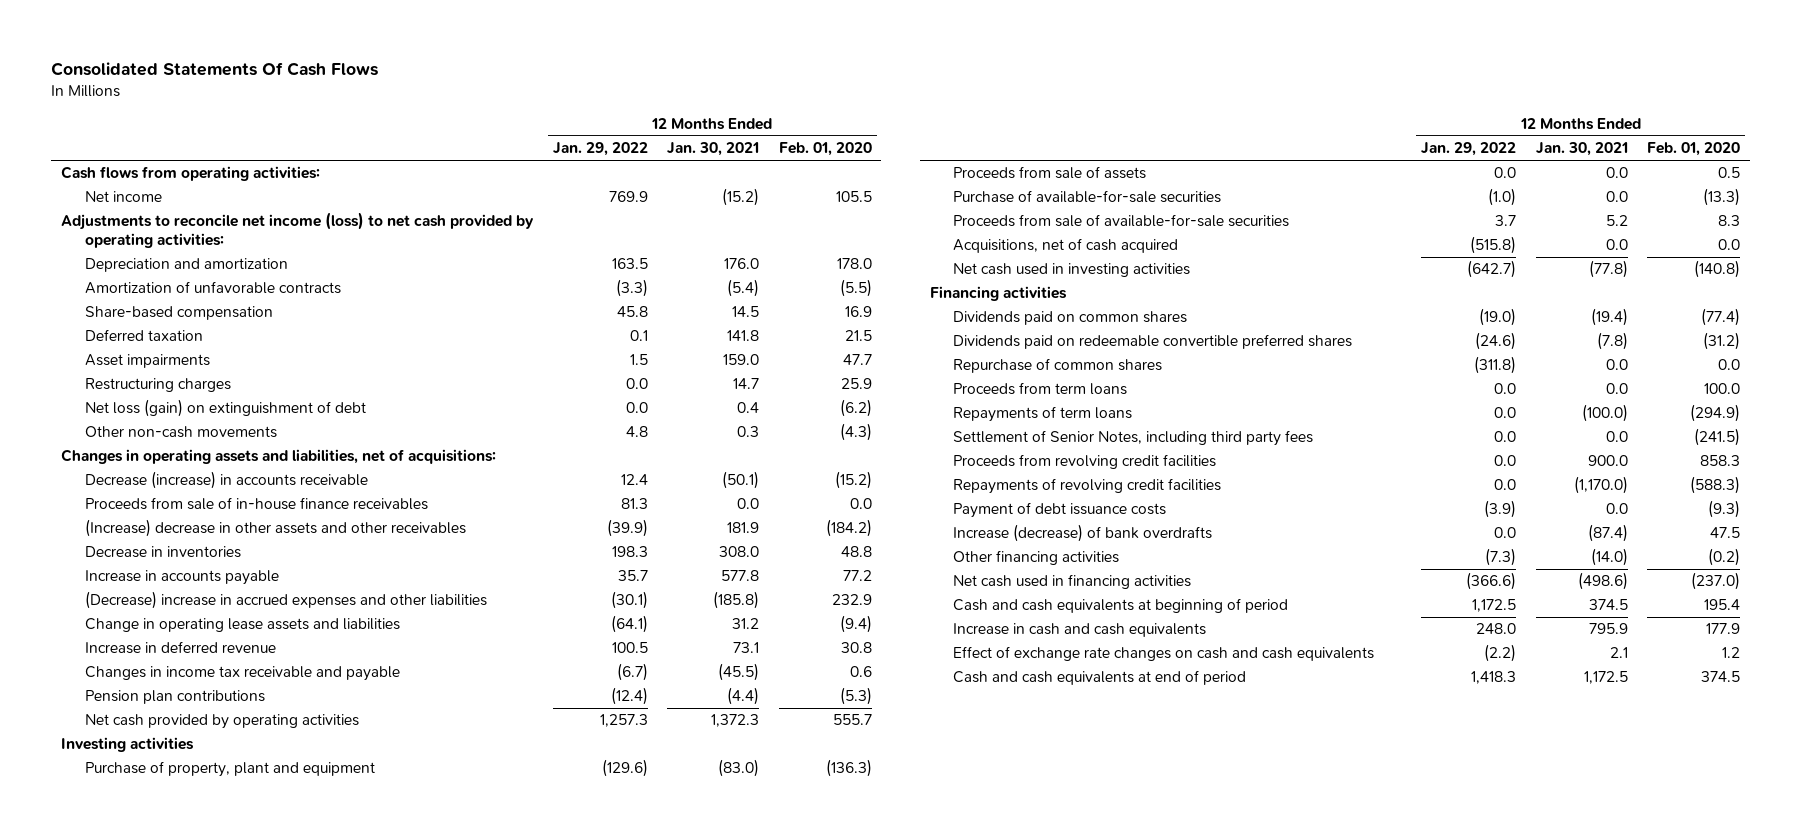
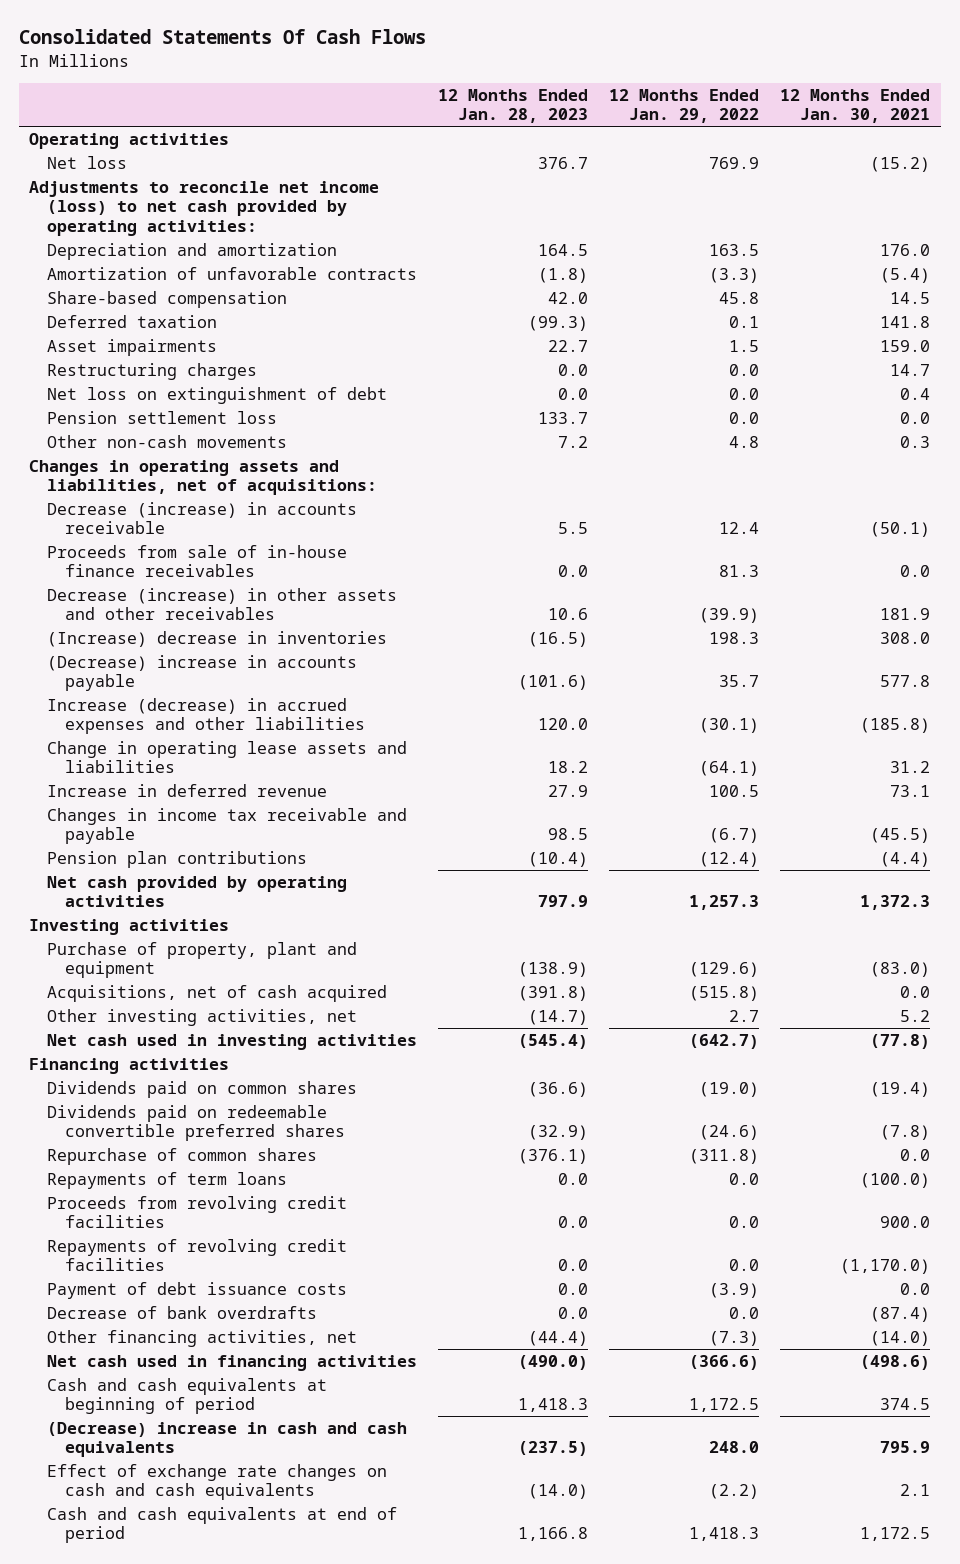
[778,142,872,157] Feb. 01, 2020 -> none
none -> [438,88,589,124] 12 Months Ended Jan. 28, 2023
[61,166,321,182] Cash flows from operating activities: -> [29,132,230,149] Operating activities
[84,191,162,203] Net income -> [47,155,128,169] Net loss
[84,399,366,418] Net loss (gain) on extinguishment of debt -> [47,386,388,404] Net loss on extinguishment of debt
none -> [47,410,278,424] Pension settlement loss
[84,519,466,538] (Increase) decrease in other assets and other receivables -> [47,587,398,621] Decrease (increase) in other assets and other receivables
[84,546,241,559] Decrease in inventories -> [47,630,388,647] (Increase) decrease in inventories
[84,570,279,586] Increase in accounts payable -> [47,654,358,692] (Decrease) increase in accounts payable
[84,591,487,610] (Decrease) increase in accrued expenses and other liabilities -> [47,697,366,735] Increase (decrease) in accrued expenses and other liabilities
[953,166,1147,180] Proceeds from sale of assets -> none
[953,190,1222,204] Purchase of available-for-sale securities -> none
[953,214,1290,228] Proceeds from sale of available-for-sale securities -> none
none -> [47,1008,358,1026] Other investing activities, net
[953,382,1128,396] Proceeds from term loans -> none
[953,430,1314,447] Settlement of Senior Notes, including third party fees -> none
[953,524,1213,543] Increase (decrease) of bank overdrafts -> [47,1305,318,1319] Decrease of bank overdrafts
[953,550,1120,566] Other financing activities -> [47,1329,358,1347] Other financing activities, net
[953,623,1207,638] Increase in cash and cash equivalents -> [47,1421,408,1458] (Decrease) increase in cash and cash equivalents

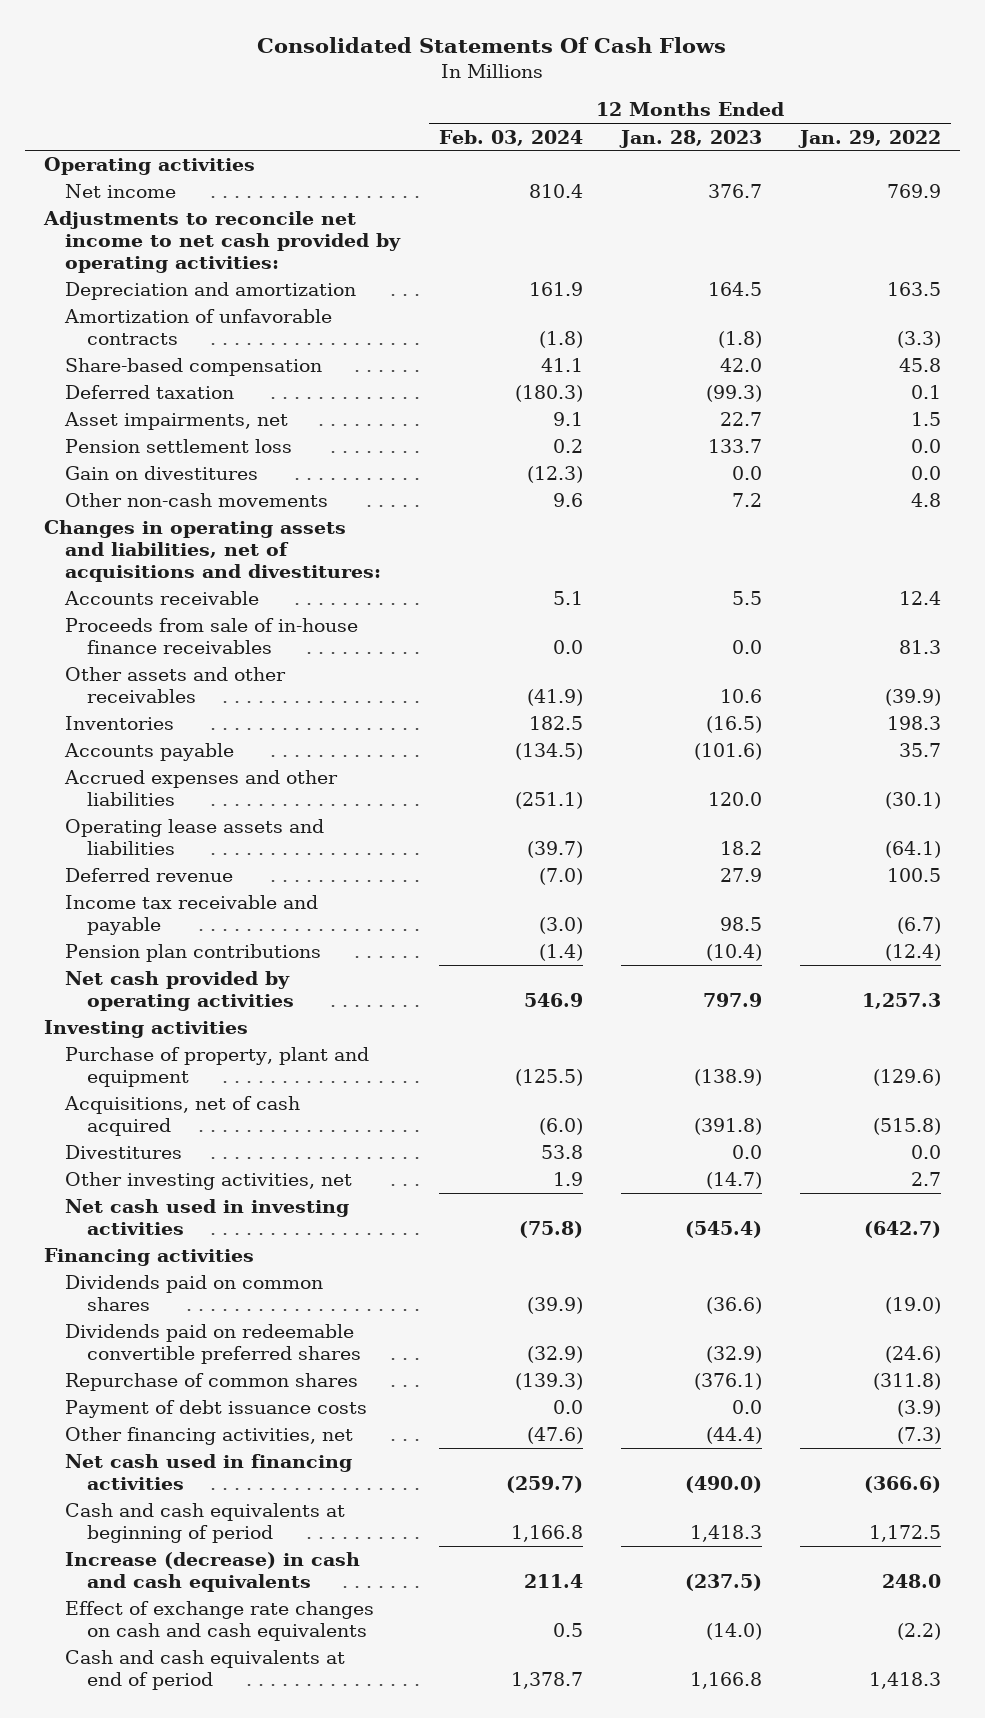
[780,88,931,124] 12 Months Ended Jan. 30, 2021 -> none
none -> [438,129,583,146] Feb. 03, 2024
[47,155,128,169] Net loss -> [65,184,177,199] Net income
[29,180,380,236] Adjustments to reconcile net income (loss) to net cash provided by operating activities: -> [42,211,402,274] Adjustments to reconcile net income to net cash provided by operating activities:
[47,362,258,380] Restructuring charges -> none
[47,386,388,404] Net loss on extinguishment of debt -> none
[47,338,218,356] Asset impairments -> [64,412,289,431] Asset impairments, net
none -> [65,466,259,481] Gain on divestitures
[29,459,378,496] Changes in operating assets and liabilities, net of acquisitions: -> [43,520,382,583] Changes in operating assets and liabilities, net of acquisitions and divestitures:
[47,501,358,535] Decrease (increase) in accounts receivable -> [64,591,260,606] Accounts receivable
[47,587,398,621] Decrease (increase) in other assets and other receivables -> [65,667,287,704] Other assets and other receivables
[47,630,388,647] (Increase) decrease in inventories -> [65,716,175,731] Inventories
[47,654,358,692] (Decrease) increase in accounts payable -> [64,743,235,762] Accounts payable
[47,697,366,735] Increase (decrease) in accrued expenses and other liabilities -> [64,770,339,807] Accrued expenses and other liabilities
[47,740,408,774] Change in operating lease assets and liabilities -> [65,819,325,856] Operating lease assets and liabilities
[47,783,328,797] Increase in deferred revenue -> [65,868,234,883] Deferred revenue
[47,807,408,845] Changes in income tax receivable and payable -> [65,895,319,936] Income tax receivable and payable
none -> [65,1145,183,1160] Divestitures
[47,1171,288,1189] Repayments of term loans -> none
[47,1195,348,1229] Proceeds from revolving credit facilities -> none
[47,1238,348,1272] Repayments of revolving credit facilities -> none
[47,1305,318,1319] Decrease of bank overdrafts -> none
[47,1421,408,1458] (Decrease) increase in cash and cash equivalents -> [65,1552,361,1593] Increase (decrease) in cash and cash equivalents

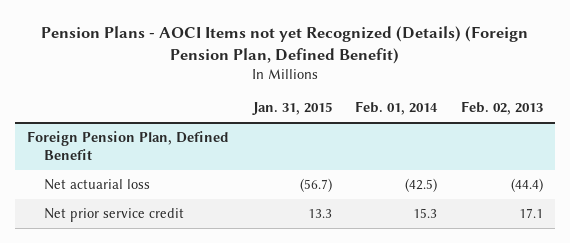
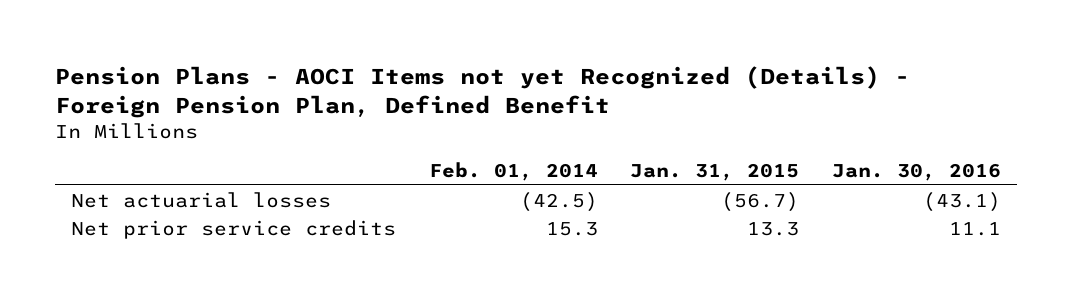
[41,25,529,64] Pension Plans - AOCI Items not yet Recognized (Details) (Foreign Pension Plan, Defined Benefit) -> [54,65,910,118] Pension Plans - AOCI Items not yet Recognized (Details) - Foreign Pension Plan, Defined Benefit
[461,101,544,116] Feb. 02, 2013 -> none
none -> [832,163,1002,182] Jan. 30, 2016
[27,130,230,161] Foreign Pension Plan, Defined Benefit -> none
[44,178,151,190] Net actuarial loss -> [71,191,332,208] Net actuarial losses
[44,207,185,222] Net prior service credit -> [71,219,397,239] Net prior service credits

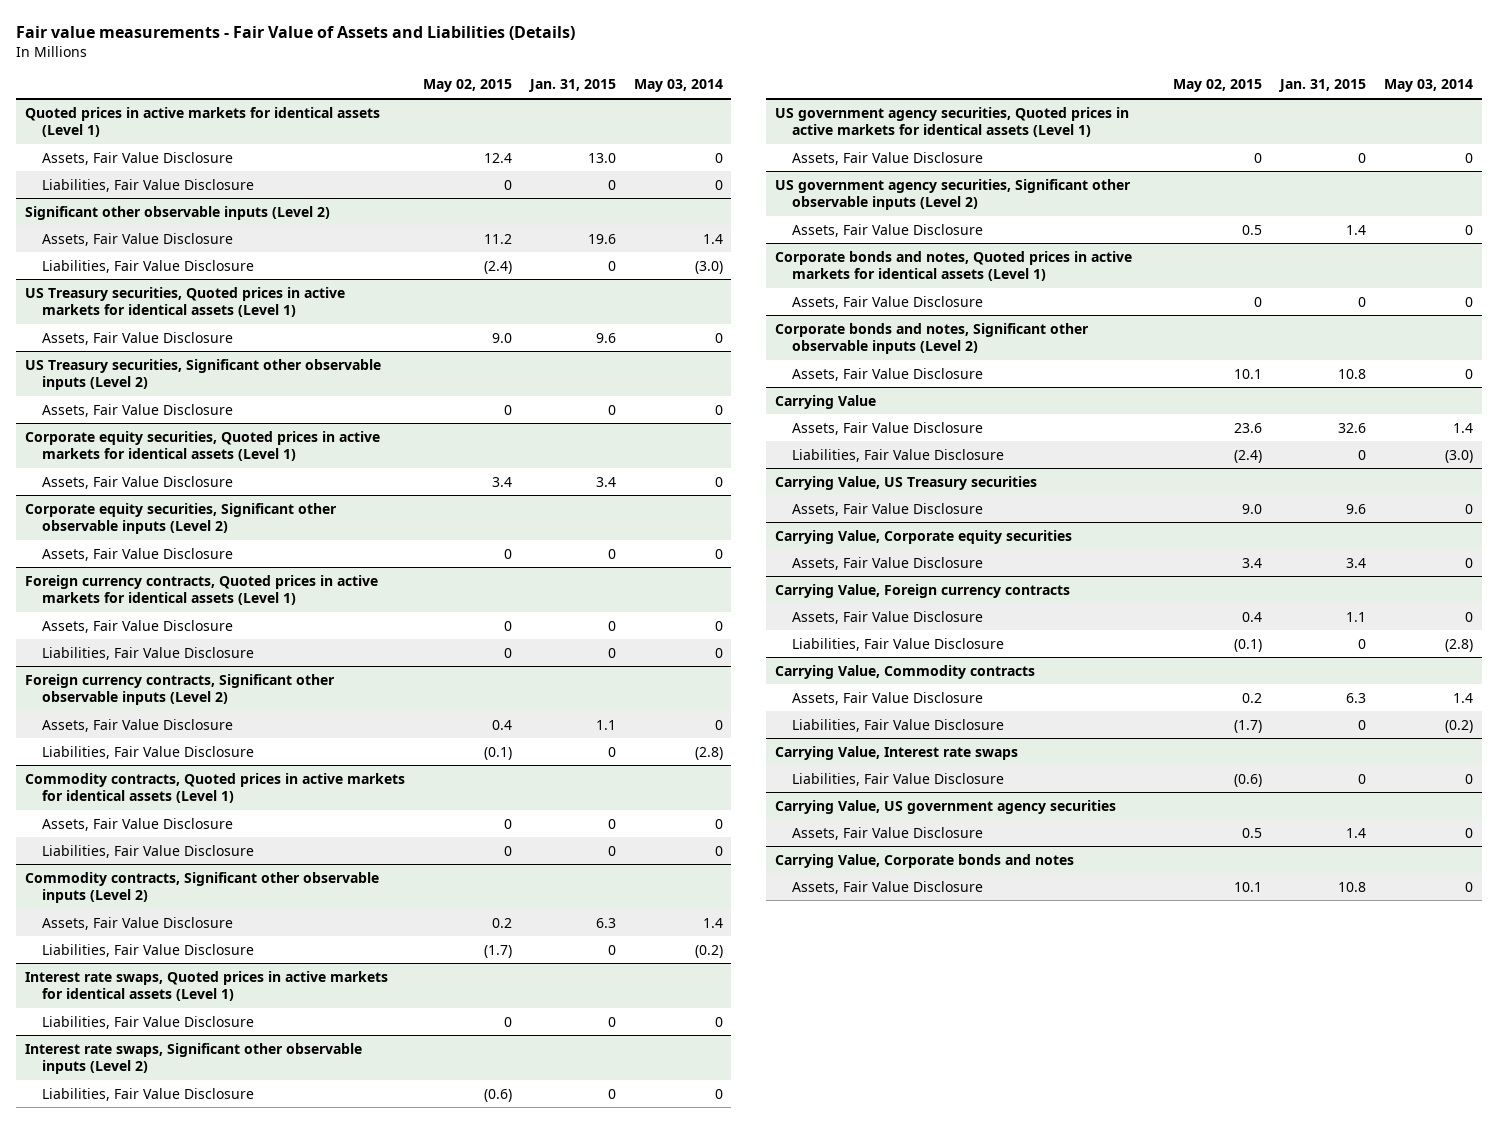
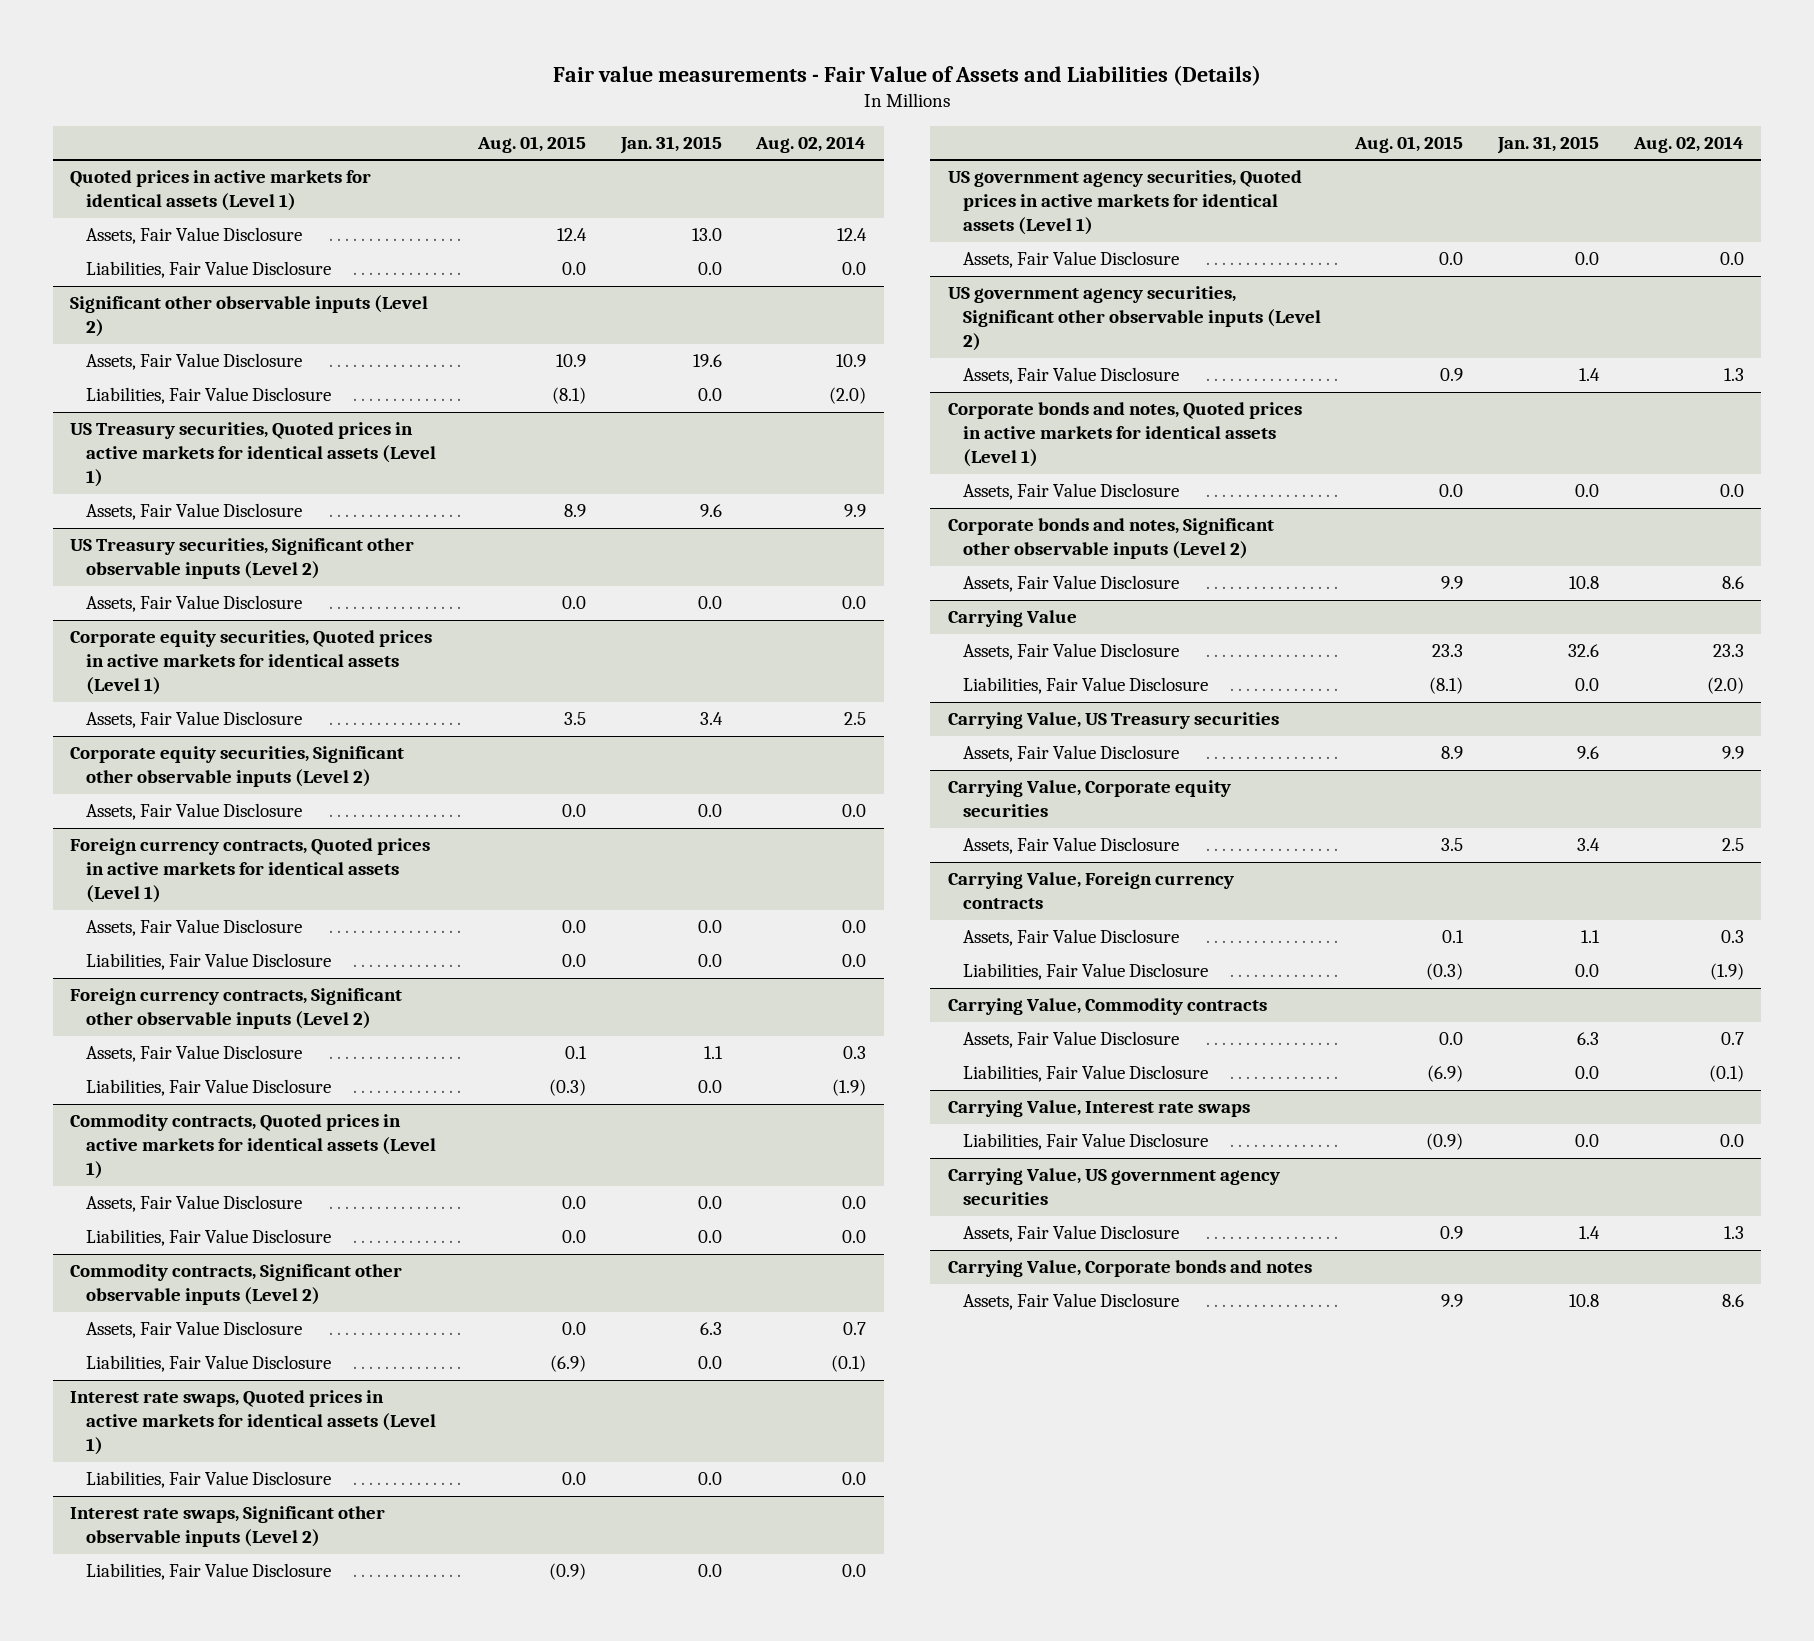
[422,79,512,93] May 02, 2015 -> none
[633,79,723,93] May 03, 2014 -> none
none -> [477,135,587,153] Aug. 01, 2015
none -> [755,135,867,153] Aug. 02, 2014
[607,179,616,190] 0 -> [697,262,722,276] 0.0
[607,260,616,271] 0 -> [697,388,722,402] 0.0
[607,404,616,415] 0 -> [697,596,722,610] 0.0
[607,548,616,559] 0 -> [697,804,722,818] 0.0
[607,620,616,631] 0 -> [697,920,722,934] 0.0
[607,647,616,658] 0 -> [697,954,722,968] 0.0
[607,746,616,757] 0 -> [697,1080,722,1094] 0.0
[607,818,616,829] 0 -> [697,1196,722,1210] 0.0
[607,845,616,856] 0 -> [697,1230,722,1244] 0.0
[607,944,616,955] 0 -> [697,1356,722,1370] 0.0
[607,1016,616,1027] 0 -> [697,1472,722,1486] 0.0
[607,1088,616,1099] 0 -> [697,1564,722,1578] 0.0
[1358,152,1367,163] 0 -> [1575,252,1600,266] 0.0
[1358,296,1367,307] 0 -> [1575,484,1600,498] 0.0
[1358,449,1367,460] 0 -> [1575,678,1600,692] 0.0
[1358,638,1367,649] 0 -> [1575,964,1600,978] 0.0
[1358,719,1367,730] 0 -> [1575,1066,1600,1080] 0.0
[1358,773,1367,784] 0 -> [1575,1134,1600,1148] 0.0

